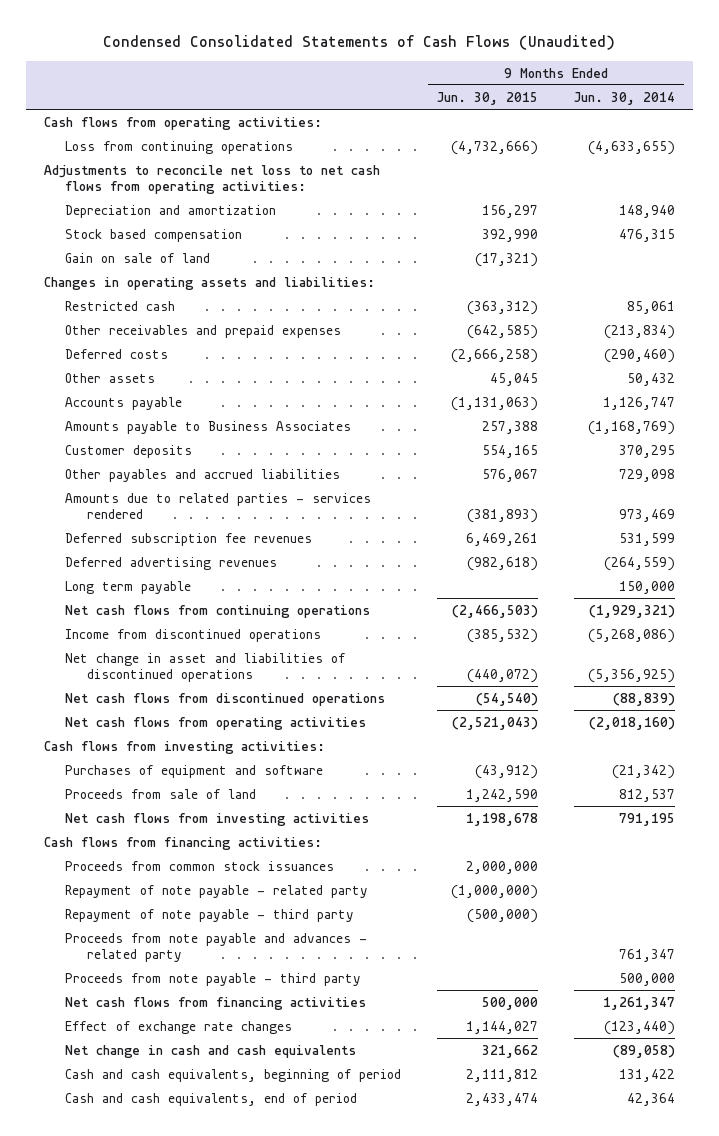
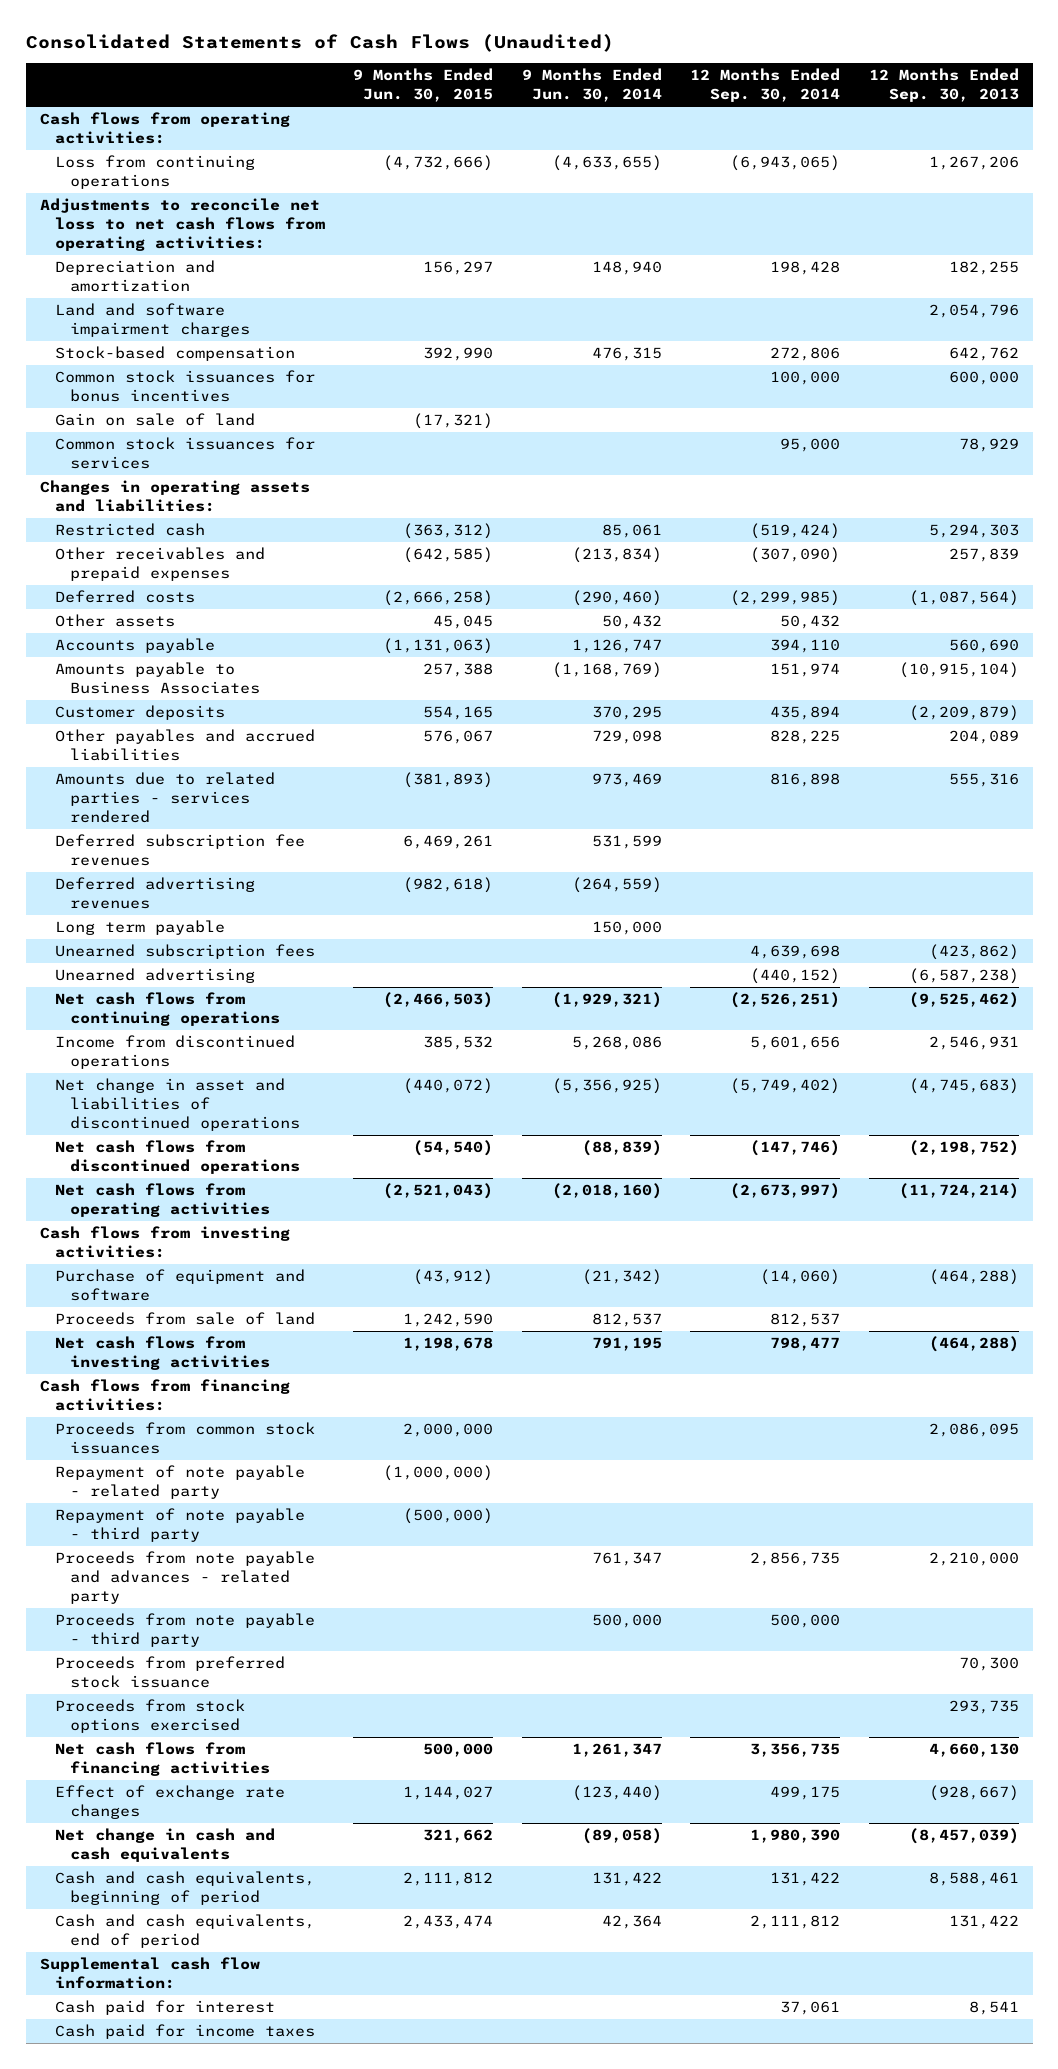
[103,35,616,51] Condensed Consolidated Statements of Cash Flows (Unaudited) -> [25,34,614,53] Consolidated Statements of Cash Flows (Unaudited)
none -> [690,68,841,103] 12 Months Ended Sep. 30, 2014
none -> [868,68,1019,103] 12 Months Ended Sep. 30, 2013
none -> [55,303,251,337] Land and software impairment charges
[65,228,243,242] Stock based compensation -> [55,346,296,362] Stock-based compensation
none -> [55,370,316,402] Common stock issuances for bonus incentives
none -> [55,437,316,469] Common stock issuances for services
none -> [55,944,316,960] Unearned subscription fees
none -> [55,968,256,984] Unearned advertising
[467,628,539,643] (385,532) -> [423,1036,494,1051] 385,532
[588,628,676,643] (5,268,086) -> [571,1036,662,1051] 5,268,086
[65,764,324,778] Purchases of equipment and software -> [55,1269,306,1301] Purchase of equipment and software
none -> [55,1656,286,1688] Proceeds from preferred stock issuance
none -> [55,1699,246,1733] Proceeds from stock options exercised
none -> [39,1957,260,1989] Supplemental cash flow information:
none -> [55,2000,276,2016] Cash paid for interest
none -> [55,2024,316,2040] Cash paid for income taxes

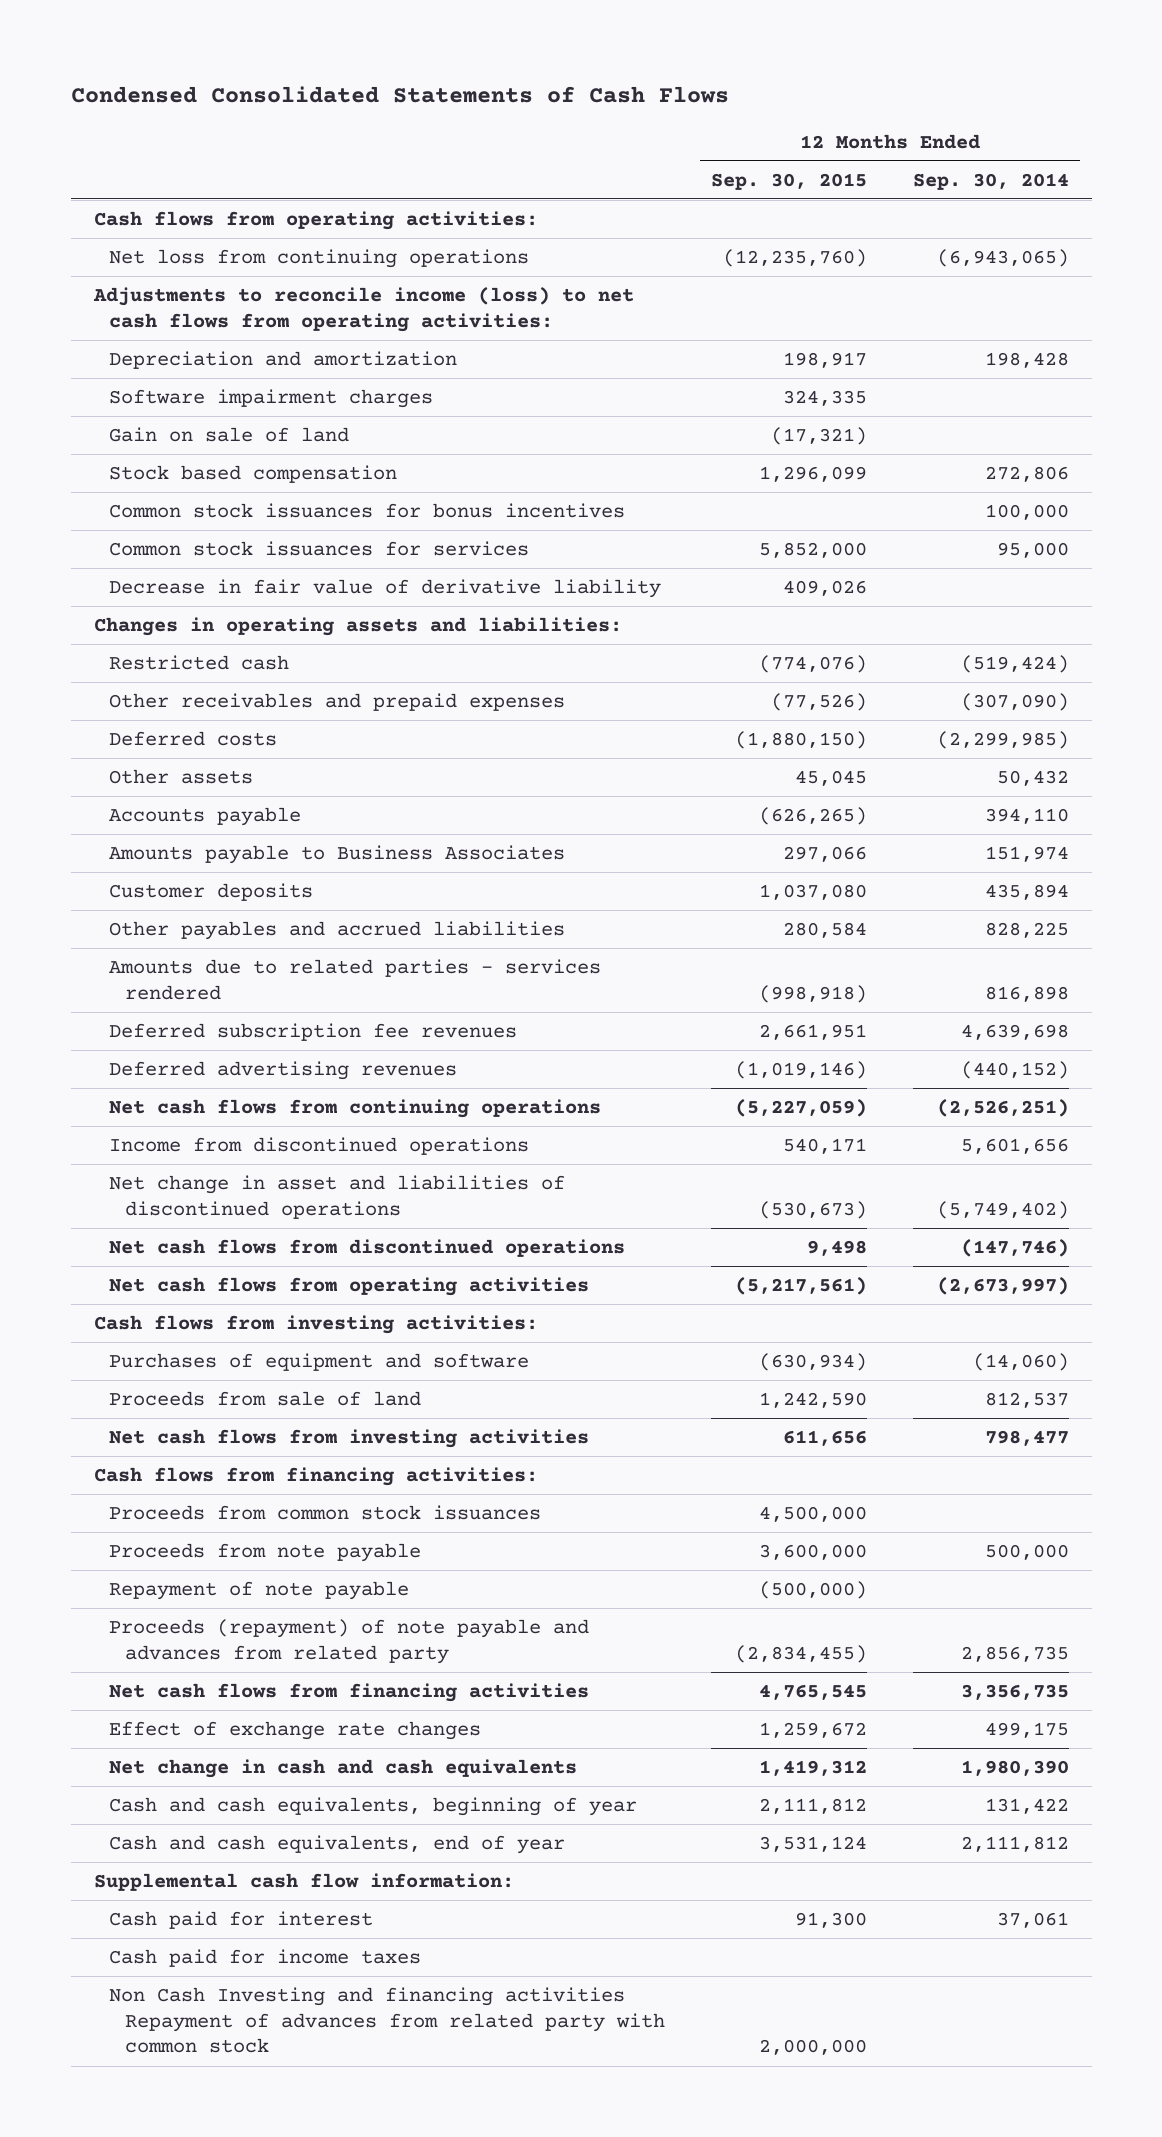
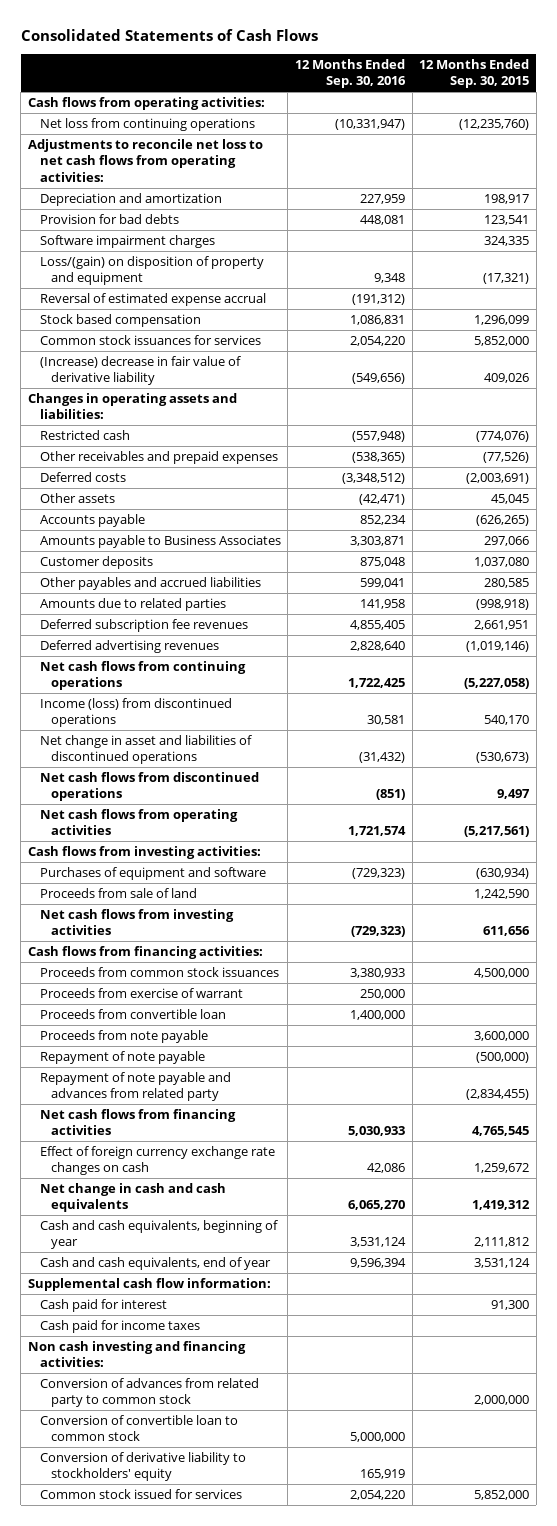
[70,86,729,104] Condensed Consolidated Statements of Cash Flows -> [20,28,318,41] Consolidated Statements of Cash Flows
[912,172,1069,190] Sep. 30, 2014 -> none
none -> [294,59,406,89] 12 Months Ended Sep. 30, 2016
[92,286,634,332] Adjustments to reconcile income (loss) to net cash flows from operating activities: -> [27,139,263,182] Adjustments to reconcile net loss to net cash flows from operating activities:
none -> [39,214,179,225] Provision for bad debts
[109,426,350,442] Gain on sale of land -> [39,256,264,286] Loss/(gain) on disposition of property and equipment
none -> [39,293,266,307] Reversal of estimated expense accrual
[109,502,626,518] Common stock issuances for bonus incentives -> none
[109,578,662,598] Decrease in fair value of derivative liability -> [39,356,241,386] (Increase) decrease in fair value of derivative liability
[734,730,867,749] (1,880,150) -> [466,473,530,485] (2,003,691)
[782,921,867,938] 280,584 -> [484,578,530,589] 280,585
[109,958,602,1000] Amounts due to related parties - services rendered -> [39,598,226,612] Amounts due to related parties
[734,1098,867,1117] (5,227,059) -> [464,678,530,690] (5,227,058)
[109,1136,530,1155] Income from discontinued operations -> [39,698,232,728] Income (loss) from discontinued operations
[782,1137,867,1154] 540,171 -> [484,715,530,726] 540,170
[806,1239,867,1256] 9,498 -> [497,789,531,800] 9,497
none -> [39,988,243,999] Proceeds from exercise of warrant
none -> [39,1009,226,1020] Proceeds from convertible loan
[109,1618,590,1664] Proceeds (repayment) of note payable and advances from related party -> [39,1072,231,1102] Repayment of note payable and advances from related party
[109,1720,482,1740] Effect of exchange rate changes -> [39,1146,275,1176] Effect of foreign currency exchange rate changes on cash
[109,1986,666,2054] Non Cash Investing and financing activities Repayment of advances from related party with common stock -> none
none -> [27,1341,246,1368] Non cash investing and financing activities:
none -> [39,1378,259,1408] Conversion of advances from related party to common stock
none -> [39,1415,238,1442] Conversion of convertible loan to common stock
none -> [39,1452,246,1482] Conversion of derivative liability to stockholders' equity
none -> [39,1489,242,1500] Common stock issued for services

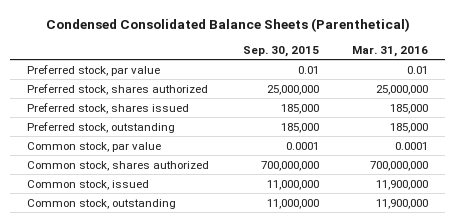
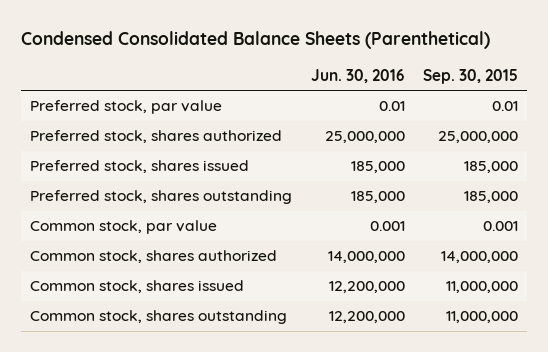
[352,45,429,57] Mar. 31, 2016 -> none
none -> [310,68,405,83] Jun. 30, 2016
[27,121,176,133] Preferred stock, outstanding -> [30,190,293,205] Preferred stock, shares outstanding
[285,141,319,150] 0.0001 -> [482,221,518,232] 0.001
[260,160,319,171] 700,000,000 -> [440,251,518,264] 14,000,000
[27,179,150,190] Common stock, issued -> [30,280,245,294] Common stock, shares issued
[27,198,177,209] Common stock, outstanding -> [30,310,288,325] Common stock, shares outstanding

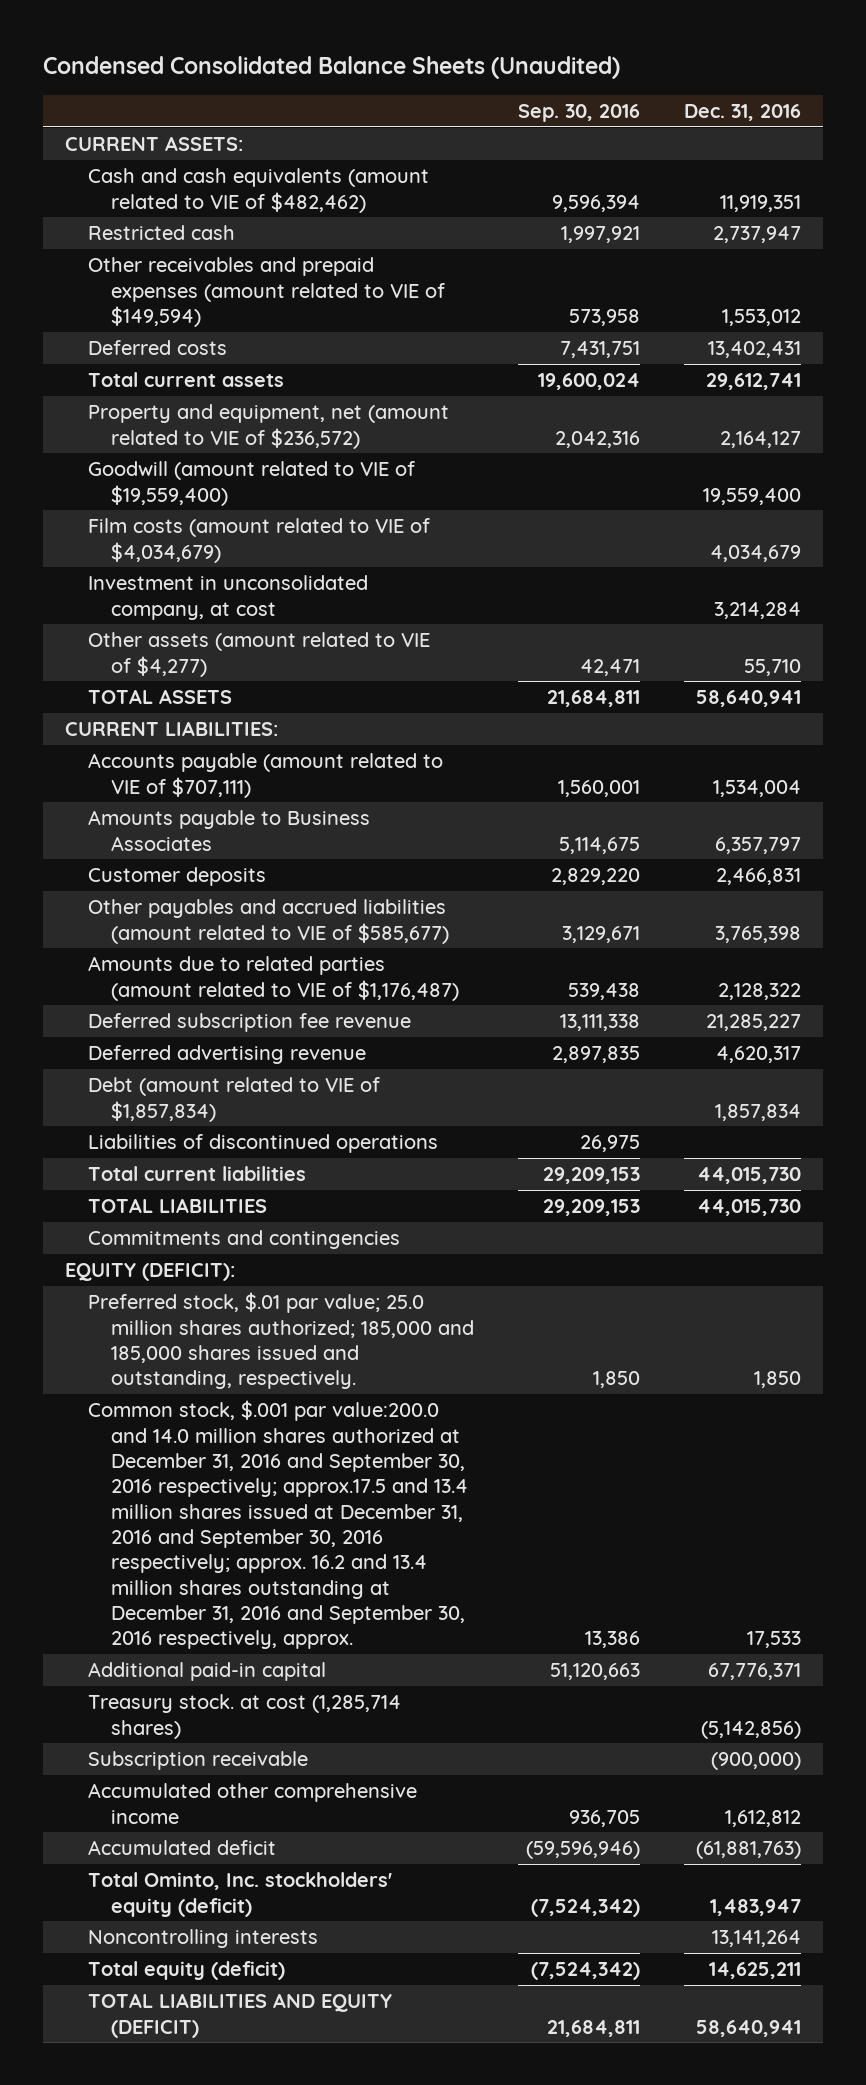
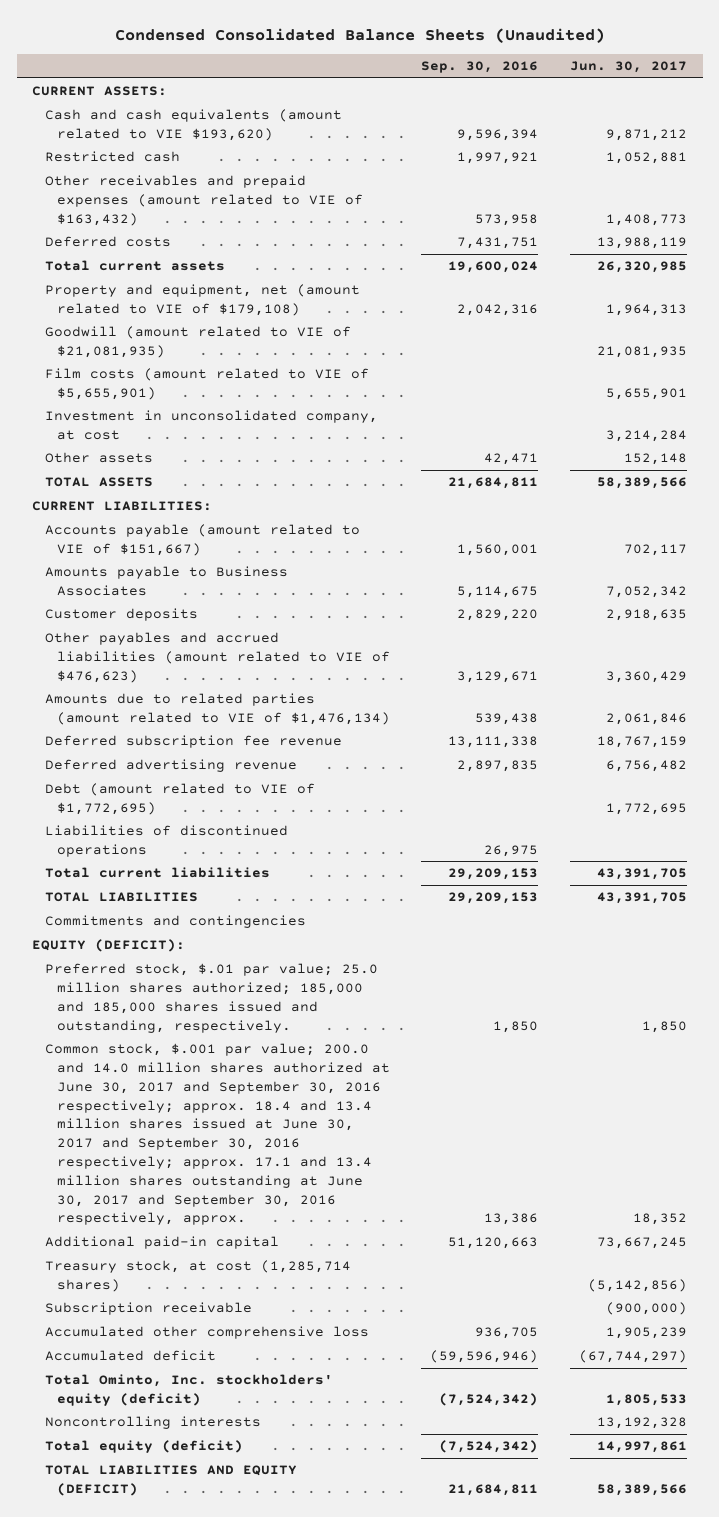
[683,103,801,121] Dec. 31, 2016 -> none
none -> [569,61,687,74] Jun. 30, 2017
[88,168,430,213] Cash and cash equivalents (amount related to VIE of $482,462) -> [44,109,342,141] Cash and cash equivalents (amount related to VIE $193,620)
[88,257,446,327] Other receivables and prepaid expenses (amount related to VIE of $149,594) -> [44,175,364,226] Other receivables and prepaid expenses (amount related to VIE of $163,432)
[88,404,450,449] Property and equipment, net (amount related to VIE of $236,572) -> [44,284,360,316] Property and equipment, net (amount related to VIE of $179,108)
[88,461,416,506] Goodwill (amount related to VIE of $19,559,400) -> [44,326,351,358] Goodwill (amount related to VIE of $21,081,935)
[88,518,431,563] Film costs (amount related to VIE of $4,034,679) -> [44,368,369,400] Film costs (amount related to VIE of $5,655,901)
[88,632,431,677] Other assets (amount related to VIE of $4,277) -> [44,452,153,464] Other assets
[88,753,444,798] Accounts payable (amount related to VIE of $707,111) -> [44,524,360,556] Accounts payable (amount related to VIE of $151,667)
[88,899,450,944] Other payables and accrued liabilities (amount related to VIE of $585,677) -> [44,632,391,683] Other payables and accrued liabilities (amount related to VIE of $476,623)
[88,956,460,1001] Amounts due to related parties (amount related to VIE of $1,176,487) -> [44,693,391,725] Amounts due to related parties (amount related to VIE of $1,476,134)
[88,1077,381,1122] Debt (amount related to VIE of $1,857,834) -> [44,783,315,815] Debt (amount related to VIE of $1,772,695)
[88,1400,469,1650] Common stock, $.001 par value:200.0 and 14.0 million shares authorized at December 31, 2016 and September 30, 2016 respectively; approx.17.5 and 13.4 million shares issued at December 31, 2016 and September 30, 2016 respectively; approx. 16.2 and 13.4 million shares outstanding at December 31, 2016 and September 30, 2016 respectively, approx. -> [44,1043,391,1226] Common stock, $.001 par value; 200.0 and 14.0 million shares authorized at June 30, 2017 and September 30, 2016 respectively; approx. 18.4 and 13.4 million shares issued at June 30, 2017 and September 30, 2016 respectively; approx. 17.1 and 13.4 million shares outstanding at June 30, 2017 and September 30, 2016 respectively, approx.
[88,1694,402,1739] Treasury stock. at cost (1,285,714 shares) -> [44,1260,351,1292] Treasury stock, at cost (1,285,714 shares)
[88,1783,418,1824] Accumulated other comprehensive income -> [44,1326,369,1340] Accumulated other comprehensive loss

